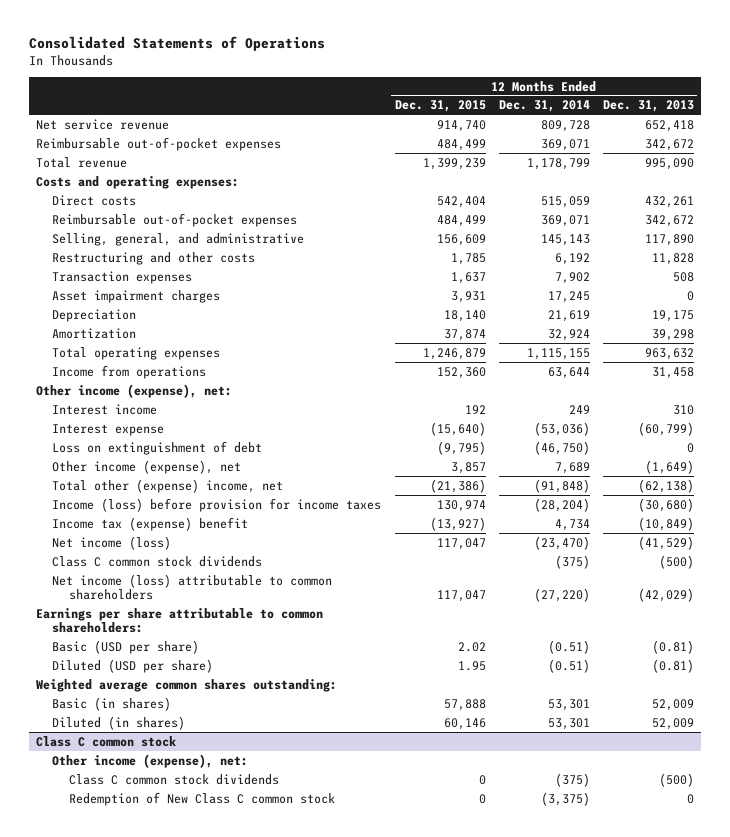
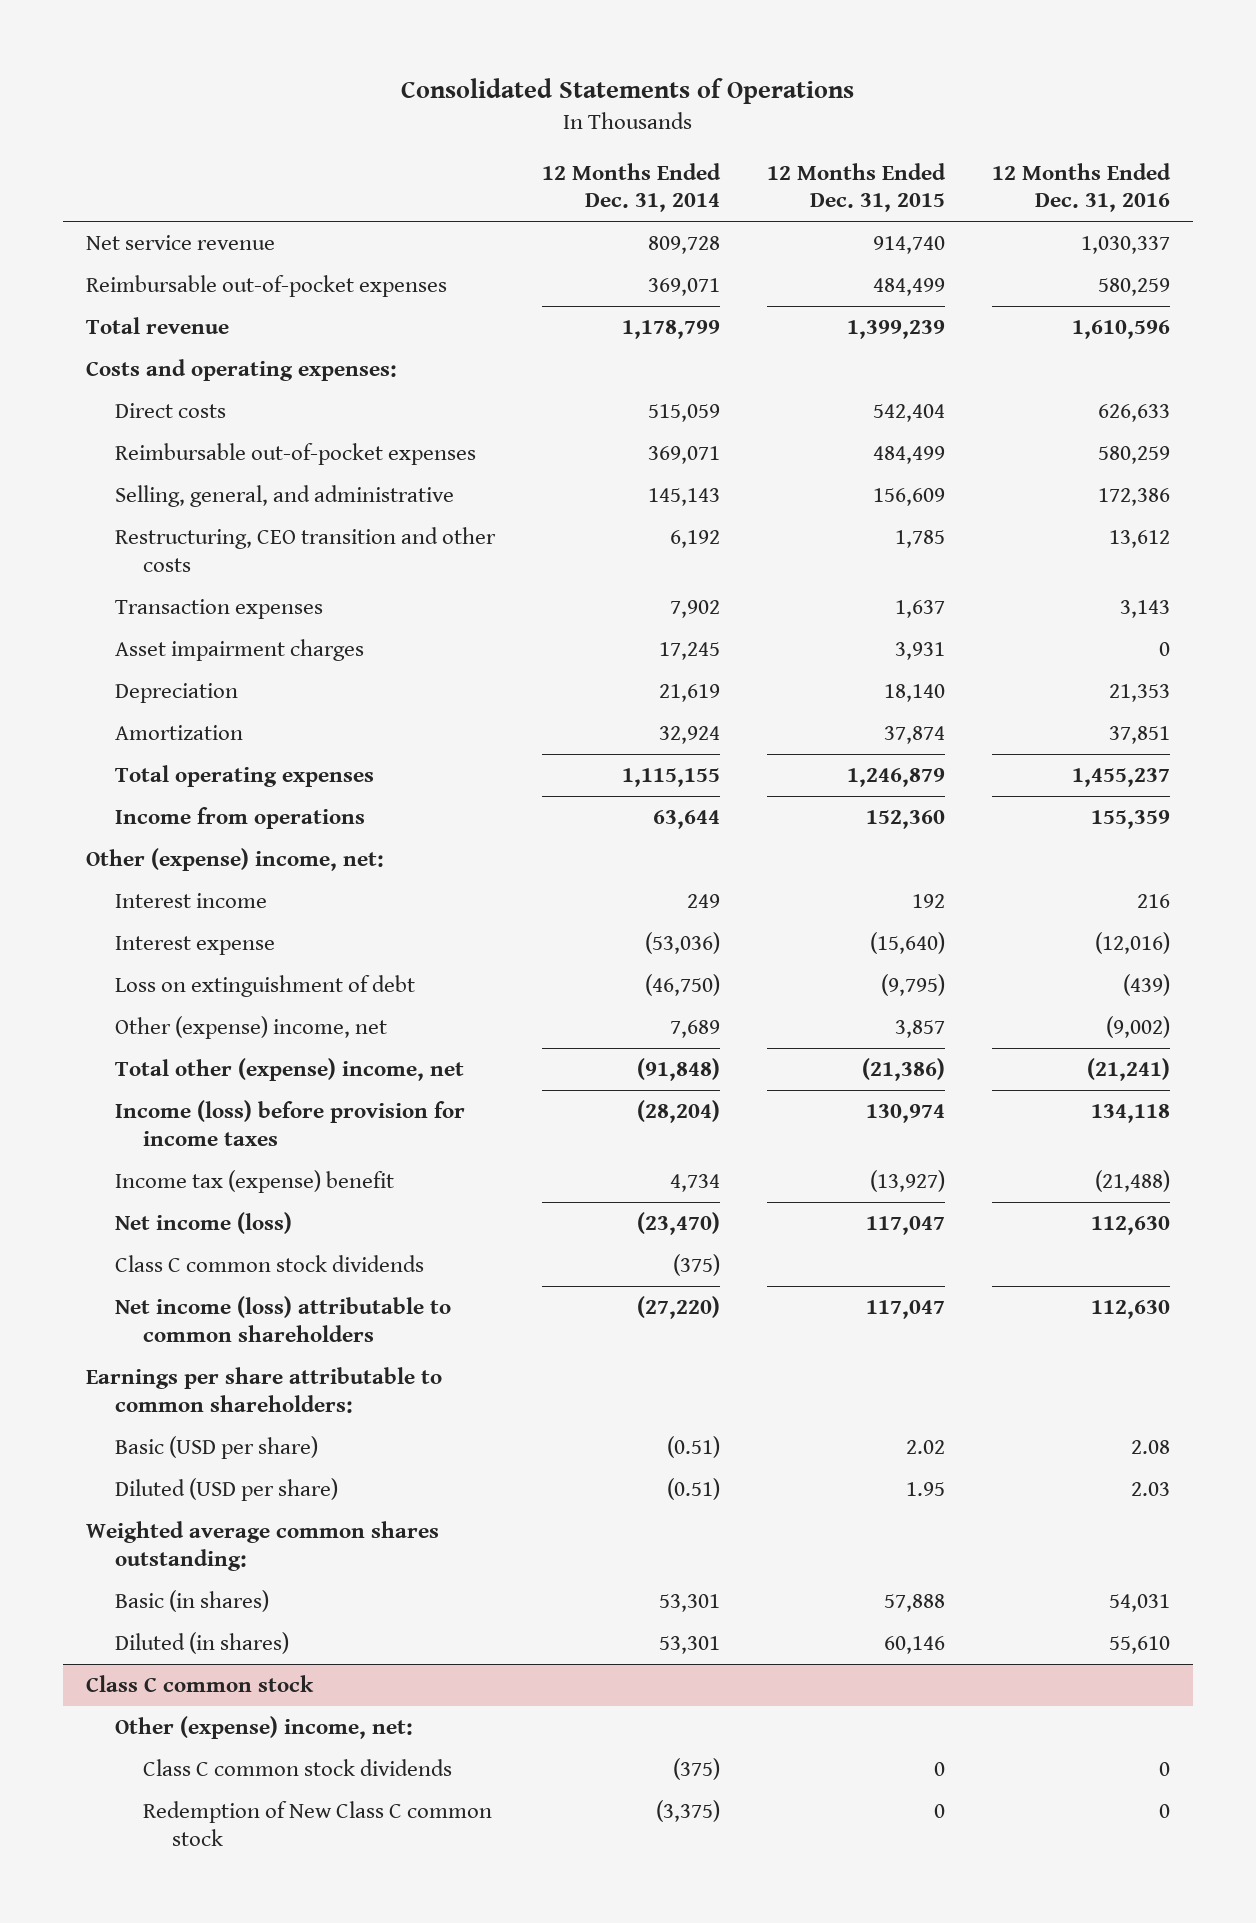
[602,100,694,113] Dec. 31, 2013 -> none
none -> [991,162,1171,213] 12 Months Ended Dec. 31, 2016
[52,251,256,265] Restructuring and other costs -> [114,527,496,572] Restructuring, CEO transition and other costs
[35,383,232,398] Other income (expense), net: -> [86,848,385,872] Other (expense) income, net:
[52,459,242,474] Other income (expense), net -> [114,1016,387,1040] Other (expense) income, net
[52,753,249,768] Other income (expense), net: -> [114,1716,413,1740] Other (expense) income, net:

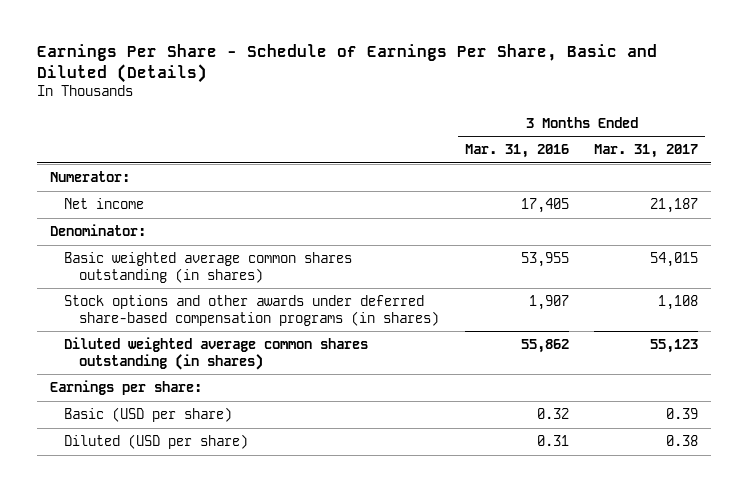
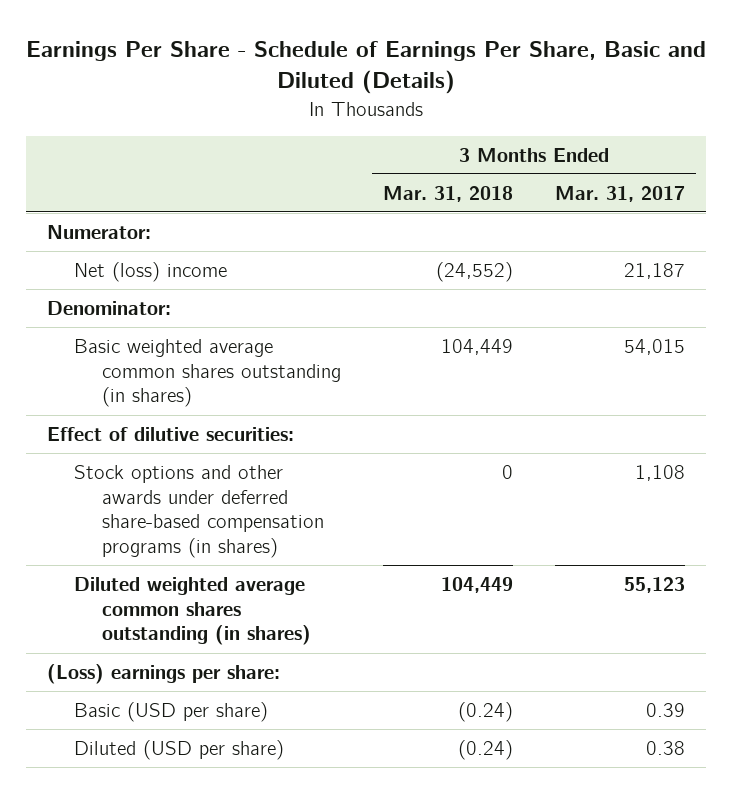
[464,144,569,159] Mar. 31, 2016 -> none
none -> [382,185,513,202] Mar. 31, 2018
[64,197,145,209] Net income -> [74,261,228,282] Net (loss) income
none -> [47,426,295,441] Effect of dilutive securities:
[49,379,202,395] Earnings per share: -> [47,663,281,684] (Loss) earnings per share:

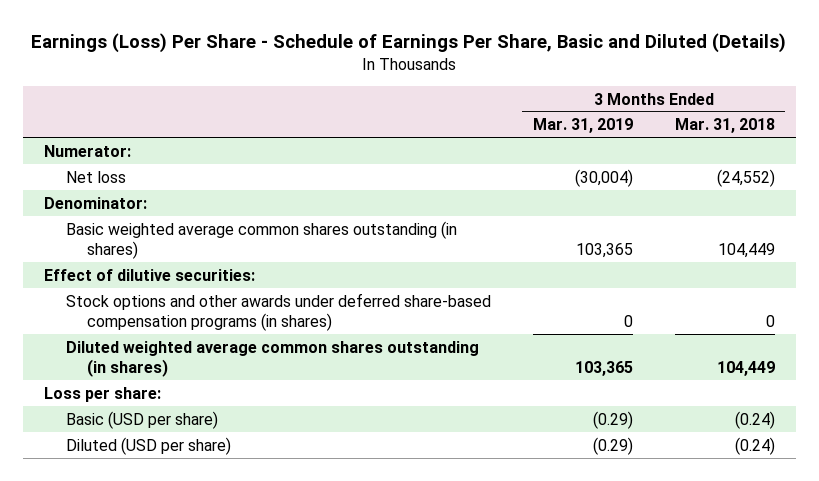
[26,41,707,95] Earnings Per Share - Schedule of Earnings Per Share, Basic and Diluted (Details) -> [31,32,787,53] Earnings (Loss) Per Share - Schedule of Earnings Per Share, Basic and Diluted (Details)
[555,185,686,202] Mar. 31, 2017 -> none
none -> [532,118,633,134] Mar. 31, 2019
[74,261,228,282] Net (loss) income -> [65,170,126,183] Net loss
[47,663,281,684] (Loss) earnings per share: -> [43,386,161,402] Loss per share:

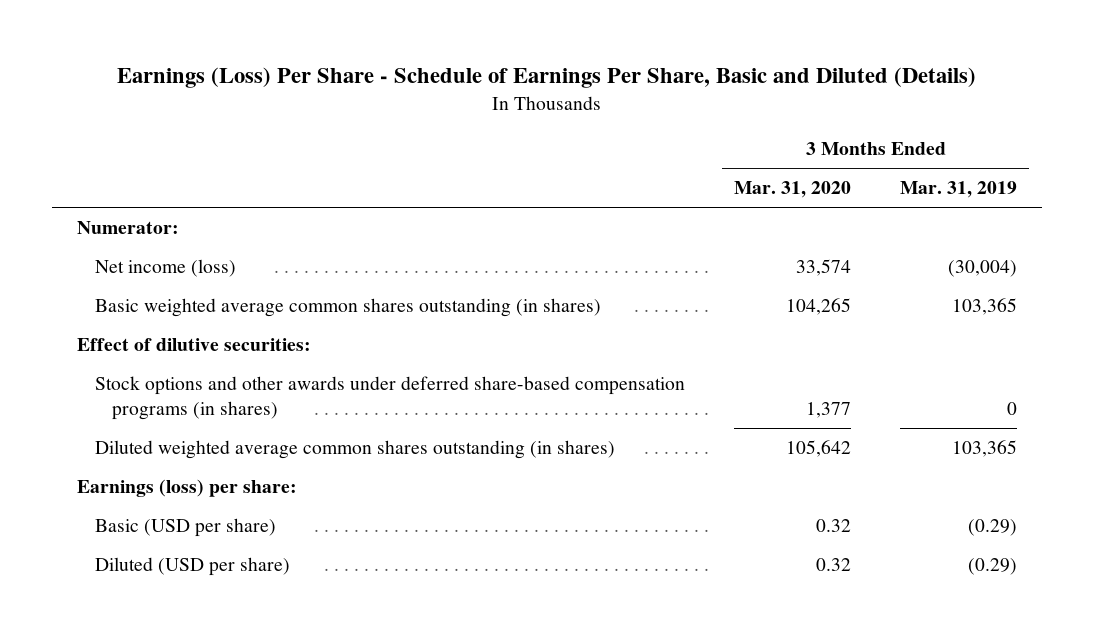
[674,118,775,134] Mar. 31, 2018 -> none
none -> [733,181,851,199] Mar. 31, 2020
[43,196,147,209] Denominator: -> none
[65,170,126,183] Net loss -> [94,259,236,278] Net income (loss)
[43,386,161,402] Loss per share: -> [77,479,298,498] Earnings (loss) per share:

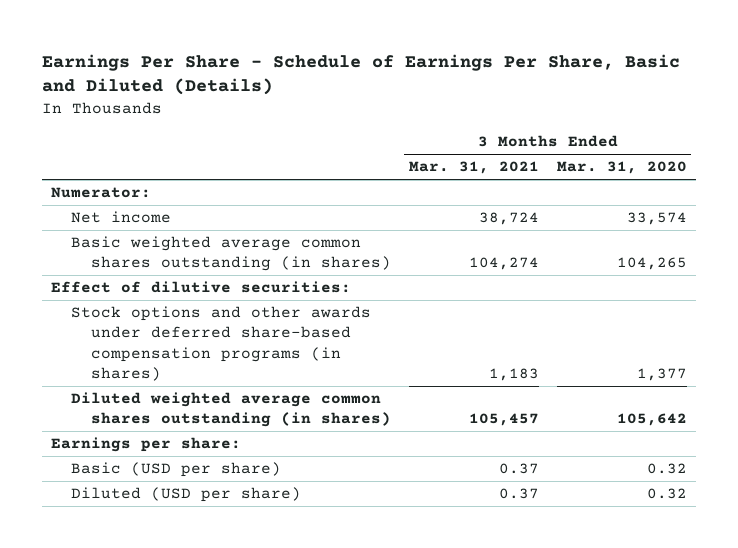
[117,67,977,89] Earnings (Loss) Per Share - Schedule of Earnings Per Share, Basic and Diluted (Details) -> [41,53,680,96] Earnings Per Share - Schedule of Earnings Per Share, Basic and Diluted (Details)
[900,181,1018,199] Mar. 31, 2019 -> none
none -> [408,161,539,175] Mar. 31, 2021
[94,259,236,278] Net income (loss) -> [70,211,171,224] Net income
[77,479,298,498] Earnings (loss) per share: -> [50,437,241,453] Earnings per share:

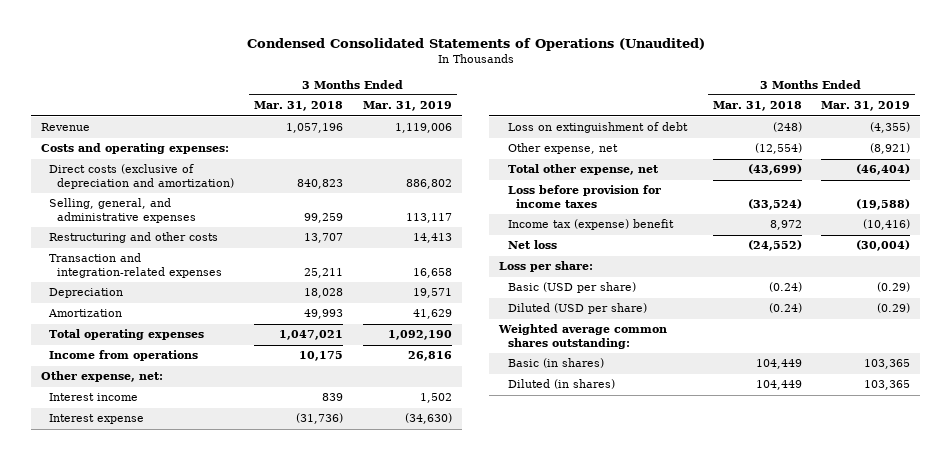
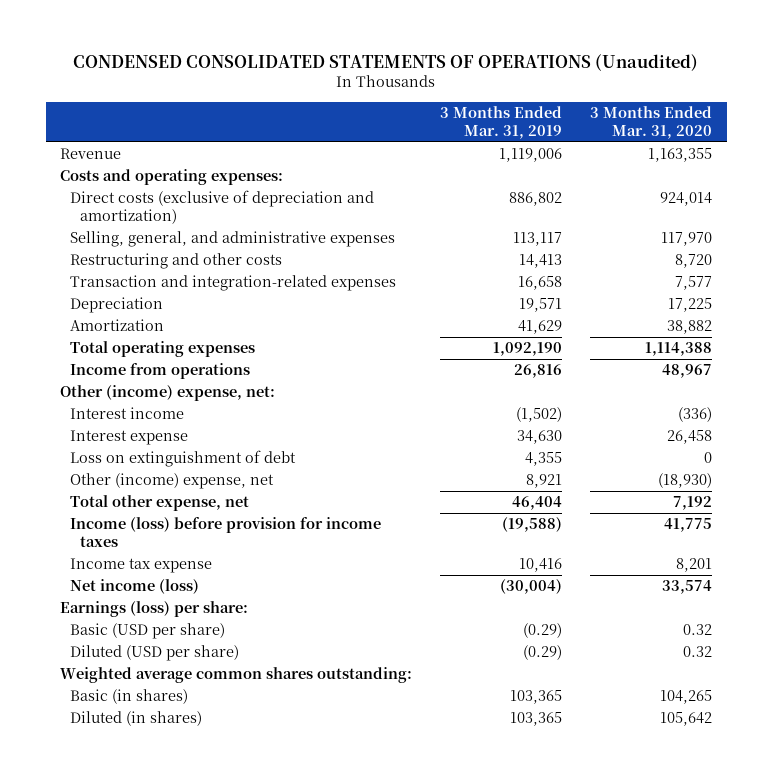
[246,38,705,52] Condensed Consolidated Statements of Operations (Unaudited) -> [73,54,699,72] CONDENSED CONSOLIDATED STATEMENTS OF OPERATIONS (Unaudited)
[254,101,344,112] Mar. 31, 2018 -> none
none -> [590,105,713,139] 3 Months Ended Mar. 31, 2020
[40,371,163,383] Other expense, net: -> [59,385,275,402] Other (income) expense, net:
[419,393,452,404] 1,502 -> [516,407,563,423] (1,502)
[404,413,452,425] (34,630) -> [517,430,563,445] 34,630
[870,122,911,134] (4,355) -> [525,452,563,467] 4,355
[507,143,618,155] Other expense, net -> [70,473,275,490] Other (income) expense, net
[870,143,911,155] (8,921) -> [526,474,563,489] 8,921
[856,164,911,176] (46,404) -> [512,496,563,511] 46,404
[507,185,661,208] Loss before provision for income taxes -> [70,517,382,548] Income (loss) before provision for income taxes
[507,219,674,231] Income tax (expense) benefit -> [70,558,213,574] Income tax expense
[863,219,911,231] (10,416) -> [519,558,563,573] 10,416
[507,240,557,250] Net loss -> [70,579,200,595] Net income (loss)
[499,261,594,273] Loss per share: -> [59,601,248,618] Earnings (loss) per share:

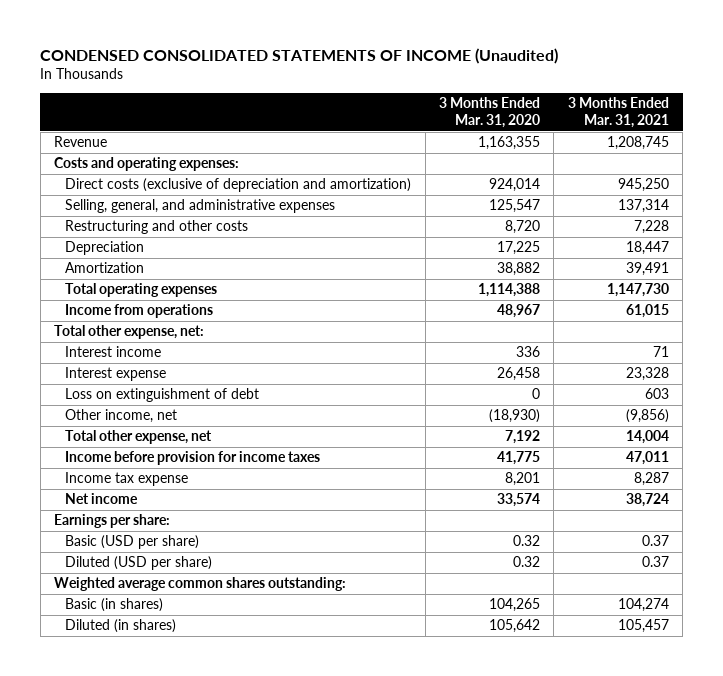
[73,54,699,72] CONDENSED CONSOLIDATED STATEMENTS OF OPERATIONS (Unaudited) -> [40,48,559,65] CONDENSED CONSOLIDATED STATEMENTS OF INCOME (Unaudited)
[440,105,563,139] 3 Months Ended Mar. 31, 2019 -> none
none -> [567,97,669,129] 3 Months Ended Mar. 31, 2021
[661,232,713,247] 117,970 -> [489,199,541,214] 125,547
[70,275,397,292] Transaction and integration-related expenses -> none
[59,385,275,402] Other (income) expense, net: -> [54,325,205,340] Total other expense, net:
[678,407,713,423] (336) -> [516,346,541,358] 336
[70,473,275,490] Other (income) expense, net -> [65,409,178,424] Other income, net
[70,517,382,548] Income (loss) before provision for income taxes -> [65,451,321,466] Income before provision for income taxes
[70,579,200,595] Net income (loss) -> [65,493,139,505] Net income
[59,601,248,618] Earnings (loss) per share: -> [54,514,171,529] Earnings per share:

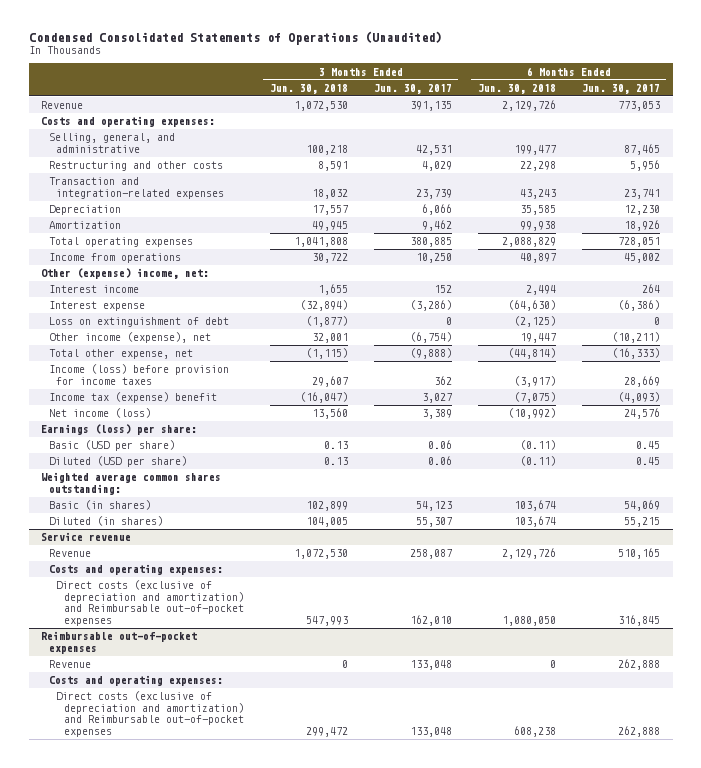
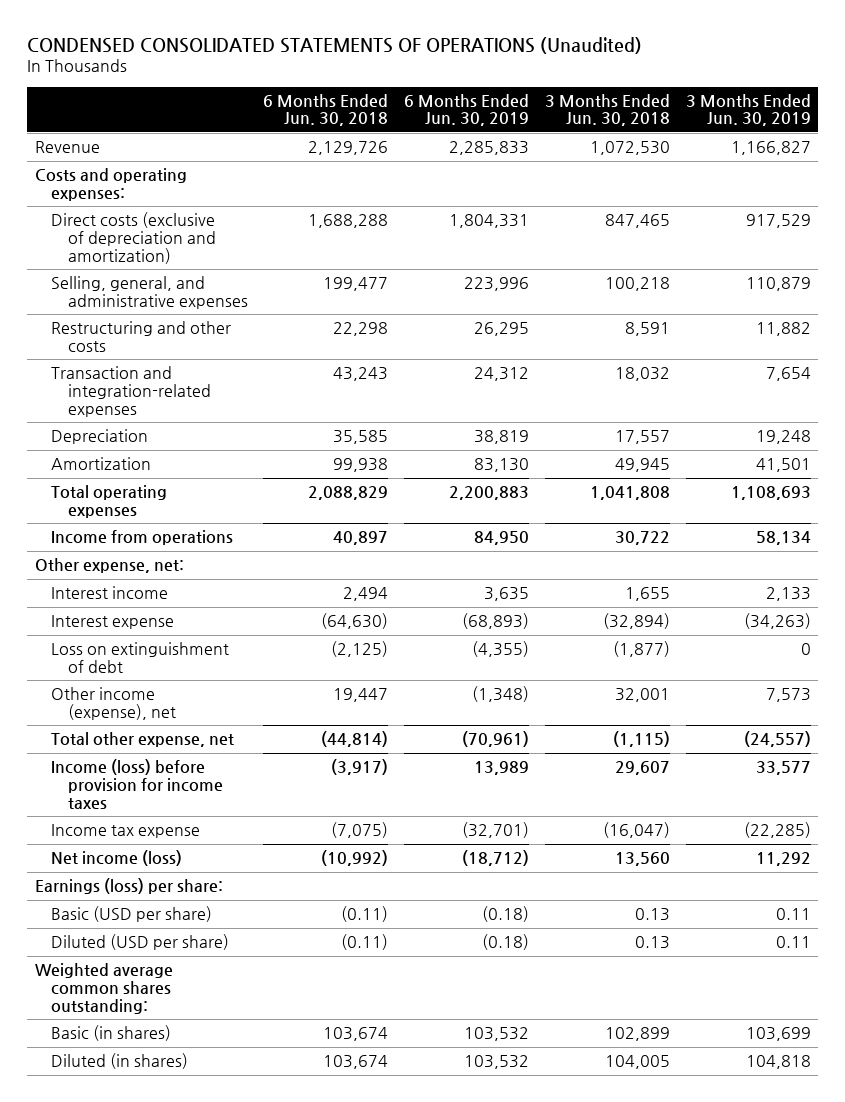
[28,31,442,46] Condensed Consolidated Statements of Operations (Unaudited) -> [26,36,642,54] CONDENSED CONSOLIDATED STATEMENTS OF OPERATIONS (Unaudited)
[373,83,452,94] Jun. 30, 2017 -> none
[581,83,660,94] Jun. 30, 2017 -> none
none -> [404,93,530,127] 6 Months Ended Jun. 30, 2019
none -> [685,93,811,127] 3 Months Ended Jun. 30, 2019
none -> [51,212,216,264] Direct costs (exclusive of depreciation and amortization)
[48,133,175,153] Selling, general, and administrative -> [51,276,248,309] Selling, general, and administrative expenses
[41,268,210,280] Other (expense) income, net: -> [34,558,184,574] Other expense, net:
[48,392,217,404] Income tax (expense) benefit -> [51,824,201,839] Income tax expense
[41,532,132,542] Service revenue -> none
[48,549,91,558] Revenue -> none
[48,564,223,576] Costs and operating expenses: -> none
[56,580,244,626] Direct costs (exclusive of depreciation and amortization) and Reimbursable out-of-pocket expenses -> none
[41,631,198,654] Reimbursable out-of-pocket expenses -> none
[48,660,91,669] Revenue -> none
[48,675,223,687] Costs and operating expenses: -> none
[56,691,244,737] Direct costs (exclusive of depreciation and amortization) and Reimbursable out-of-pocket expenses -> none

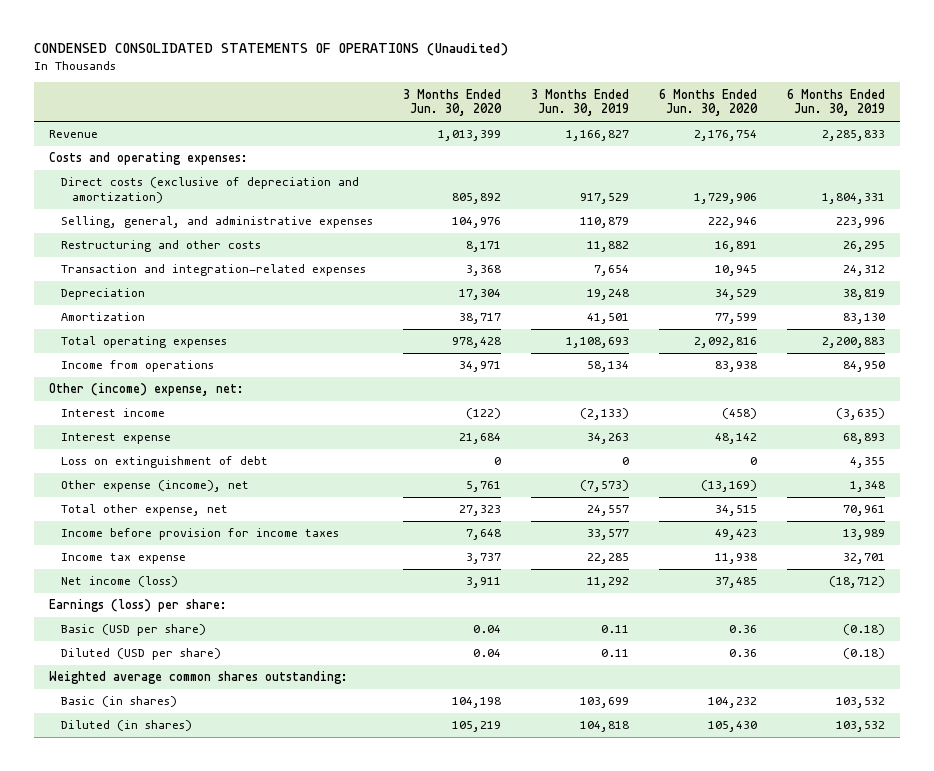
[263,93,389,127] 6 Months Ended Jun. 30, 2018 -> none
[544,93,670,127] 3 Months Ended Jun. 30, 2018 -> none
none -> [402,88,502,117] 3 Months Ended Jun. 30, 2020
none -> [658,88,758,117] 6 Months Ended Jun. 30, 2020
[34,558,184,574] Other expense, net: -> [49,383,245,397] Other (income) expense, net:
[484,587,530,602] 3,635 -> [835,408,885,421] (3,635)
[765,587,811,602] 2,133 -> [579,408,629,421] (2,133)
[462,613,530,630] (68,893) -> [842,433,885,445] 68,893
[743,613,811,630] (34,263) -> [586,433,629,445] 34,263
[472,641,530,658] (4,355) -> [849,457,885,469] 4,355
[51,687,176,720] Other income (expense), net -> [60,480,249,493] Other expense (income), net
[472,686,530,703] (1,348) -> [849,481,885,493] 1,348
[765,688,811,703] 7,573 -> [579,480,629,493] (7,573)
[462,731,530,748] (70,961) -> [842,505,885,517] 70,961
[743,731,811,748] (24,557) -> [586,505,629,517] 24,557
[51,759,223,809] Income (loss) before provision for income taxes -> [60,528,339,541] Income before provision for income taxes
[462,822,530,839] (32,701) -> [842,553,885,565] 32,701
[743,822,811,839] (22,285) -> [586,553,629,565] 22,285

